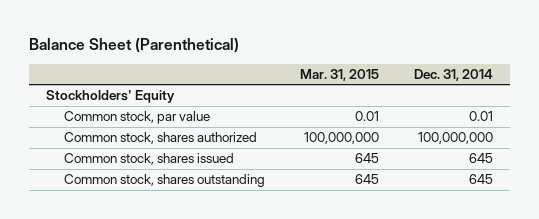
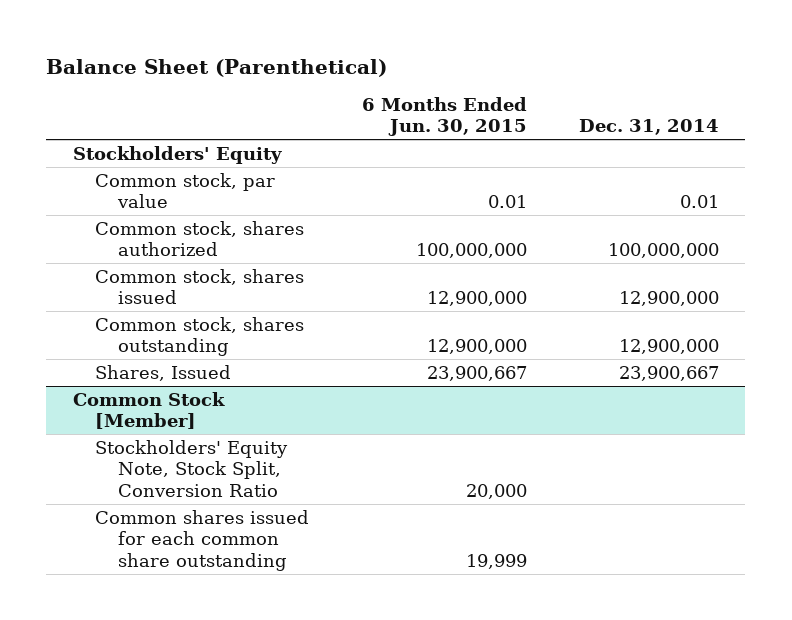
[299,68,379,81] Mar. 31, 2015 -> none
none -> [361,96,527,137] 6 Months Ended Jun. 30, 2015
[468,153,493,164] 645 -> [618,291,719,307] 12,900,000
[468,174,493,185] 645 -> [618,339,719,355] 12,900,000
none -> [95,364,232,381] Shares, Issued
none -> [72,391,225,430] Common Stock [Member]
none -> [95,439,289,497] Stockholders' Equity Note, Stock Split, Conversion Ratio
none -> [95,509,310,571] Common shares issued for each common share outstanding

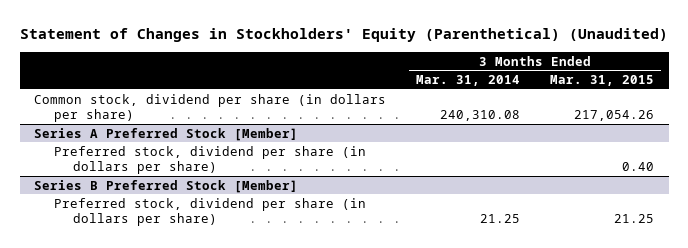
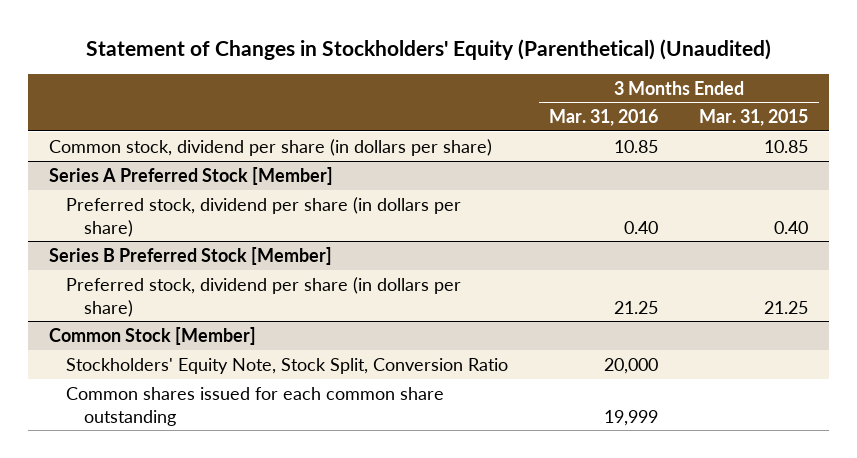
[416,75,521,87] Mar. 31, 2014 -> none
none -> [549,109,659,127] Mar. 31, 2016
[573,110,654,122] 217,054.26 -> [764,139,809,153] 10.85
none -> [48,326,256,345] Common Stock [Member]
none -> [66,357,509,374] Stockholders' Equity Note, Stock Split, Conversion Ratio
none -> [66,386,445,426] Common shares issued for each common share outstanding

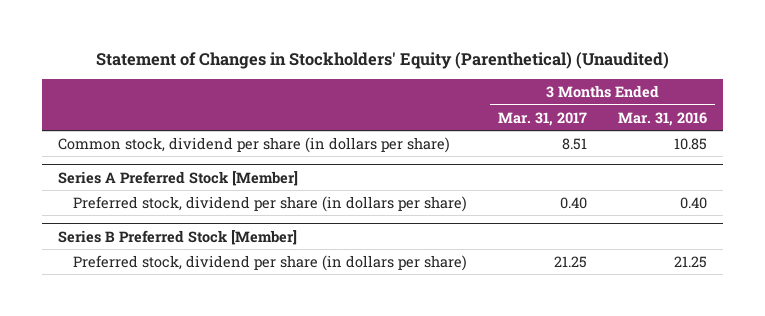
[699,109,809,127] Mar. 31, 2015 -> none
none -> [498,111,588,126] Mar. 31, 2017
[48,326,256,345] Common Stock [Member] -> none
[66,357,509,374] Stockholders' Equity Note, Stock Split, Conversion Ratio -> none
[66,386,445,426] Common shares issued for each common share outstanding -> none

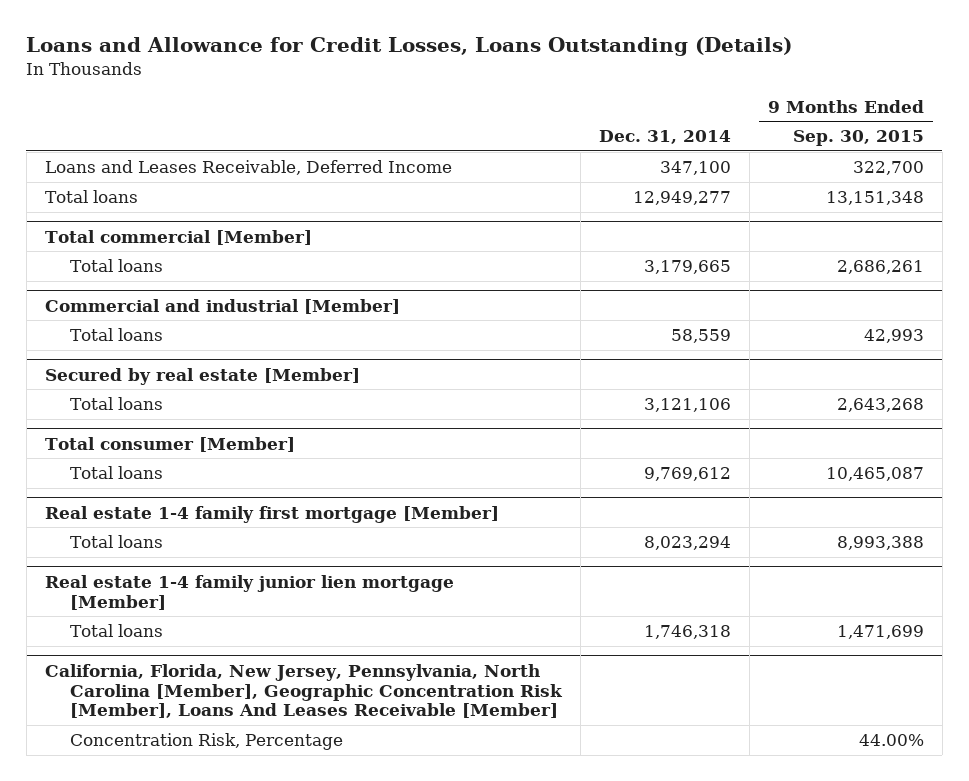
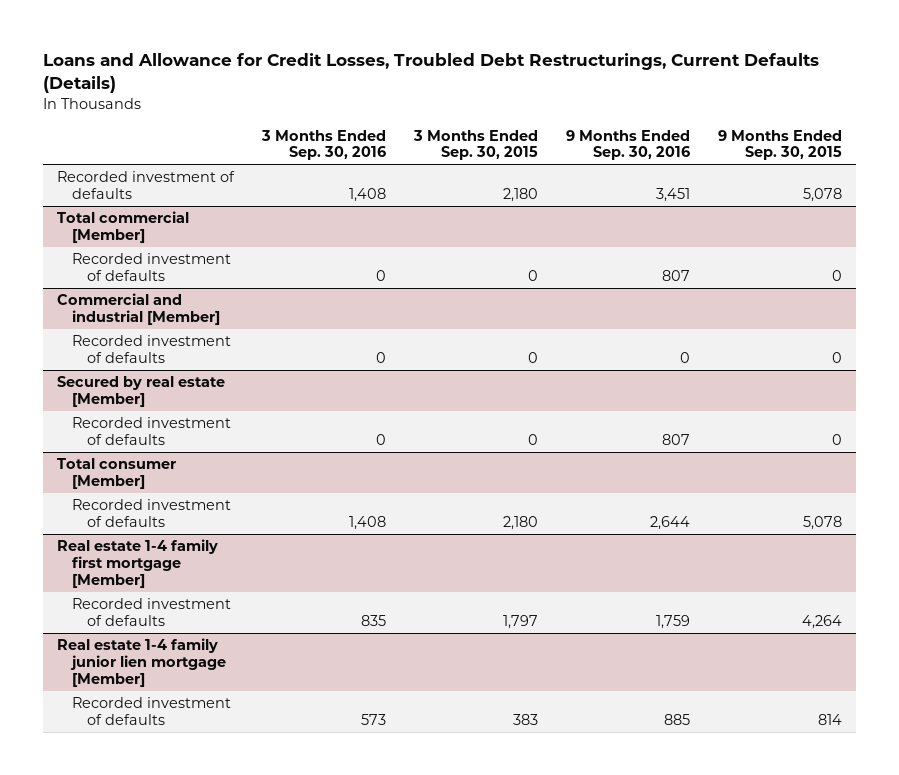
[26,37,793,57] Loans and Allowance for Credit Losses, Loans Outstanding (Details) -> [43,53,820,93] Loans and Allowance for Credit Losses, Troubled Debt Restructurings, Current Defaults (Details)
[599,130,732,145] Dec. 31, 2014 -> none
none -> [261,129,387,161] 3 Months Ended Sep. 30, 2016
none -> [413,129,539,161] 3 Months Ended Sep. 30, 2015
none -> [566,129,691,161] 9 Months Ended Sep. 30, 2016
[44,159,452,175] Loans and Leases Receivable, Deferred Income -> none
[44,189,138,203] Total loans -> none
none -> [57,171,236,200] Recorded investment of defaults
[70,258,164,272] Total loans -> none
none -> [71,253,231,282] Recorded investment of defaults
[70,327,164,341] Total loans -> none
none -> [71,335,231,364] Recorded investment of defaults
[70,396,164,410] Total loans -> none
none -> [71,417,231,446] Recorded investment of defaults
[70,465,164,479] Total loans -> none
none -> [71,499,231,528] Recorded investment of defaults
[70,534,164,548] Total loans -> none
none -> [71,598,231,627] Recorded investment of defaults
[70,623,164,637] Total loans -> none
[44,663,564,719] California, Florida, New Jersey, Pennsylvania, North Carolina [Member], Geographic Concentration Risk [Member], Loans And Leases Receivable [Member] -> none
[70,732,344,750] Concentration Risk, Percentage -> none
none -> [71,697,231,726] Recorded investment of defaults

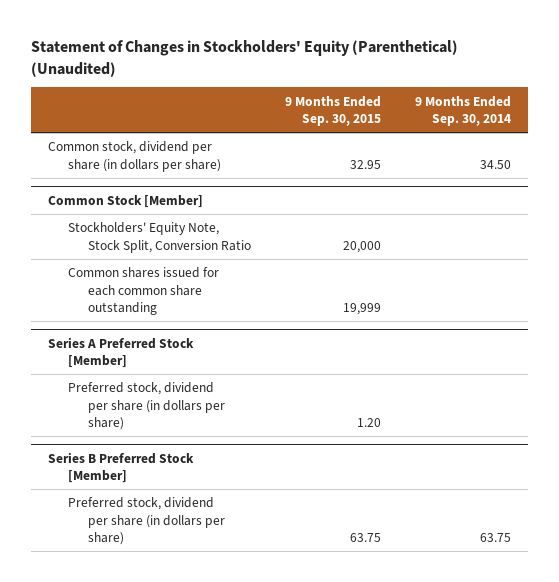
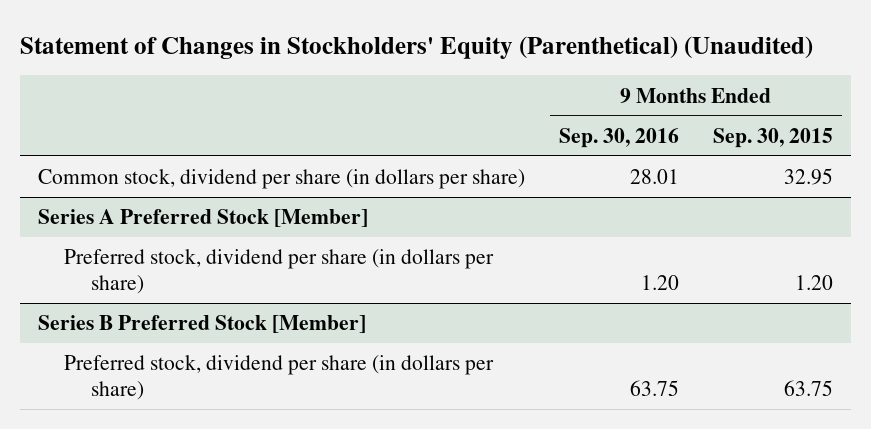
[415,95,512,127] 9 Months Ended Sep. 30, 2014 -> none
none -> [558,127,679,148] Sep. 30, 2016
[48,194,204,208] Common Stock [Member] -> none
[68,222,251,253] Stockholders' Equity Note, Stock Split, Conversion Ratio -> none
[68,267,220,315] Common shares issued for each common share outstanding -> none

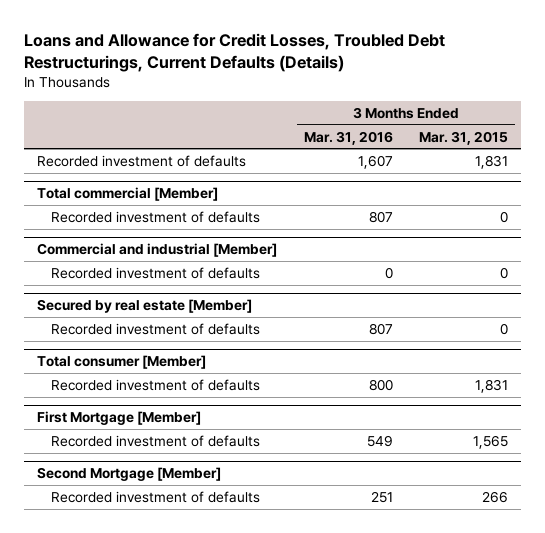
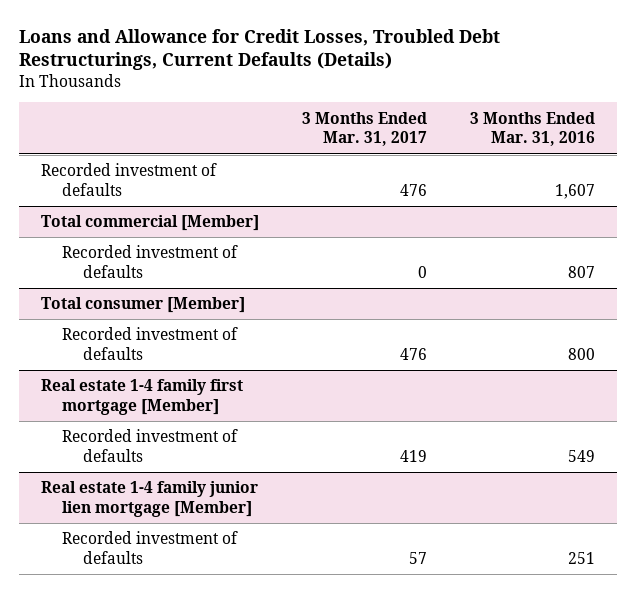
[419,130,509,145] Mar. 31, 2015 -> none
none -> [301,111,427,147] 3 Months Ended Mar. 31, 2017
[37,243,278,258] Commercial and industrial [Member] -> none
[50,266,260,279] Recorded investment of defaults -> none
[37,299,253,314] Secured by real estate [Member] -> none
[50,322,260,335] Recorded investment of defaults -> none
[37,411,202,426] First Mortgage [Member] -> [40,379,243,415] Real estate 1-4 family first mortgage [Member]
[37,467,222,482] Second Mortgage [Member] -> [40,481,258,517] Real estate 1-4 family junior lien mortgage [Member]

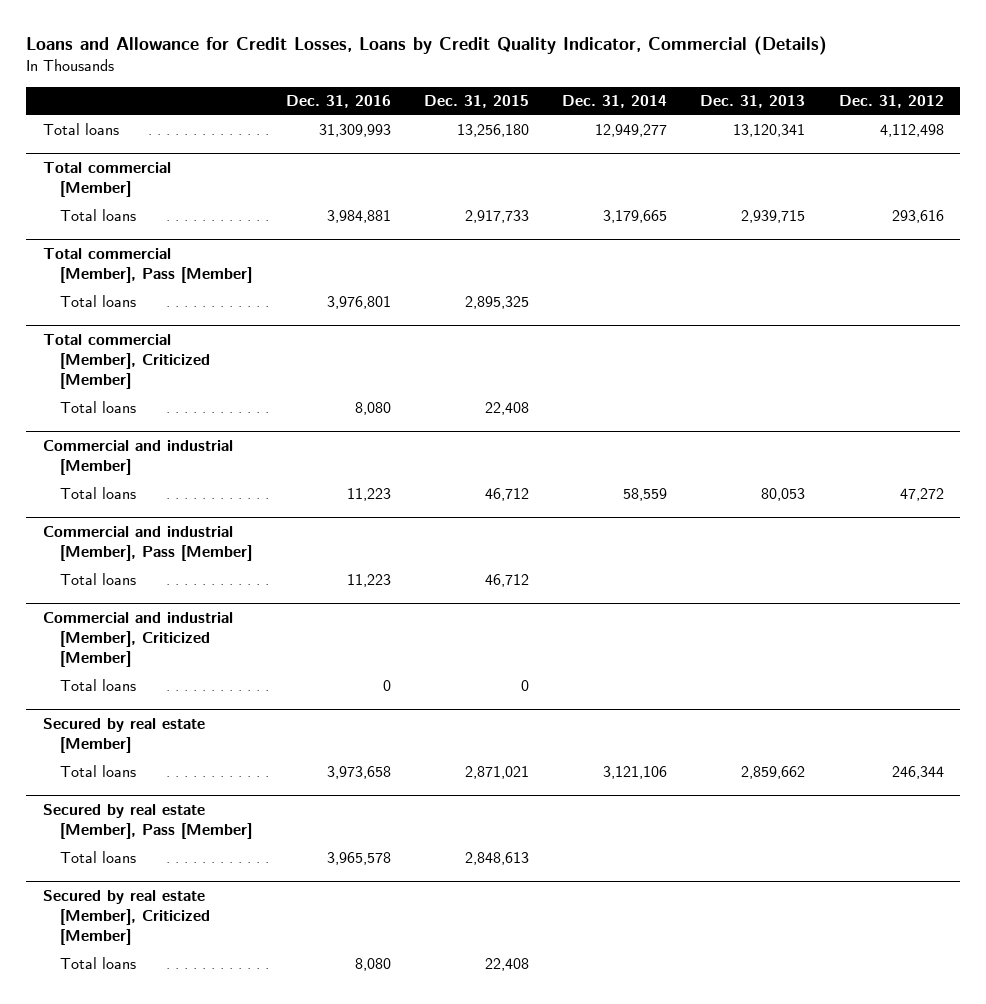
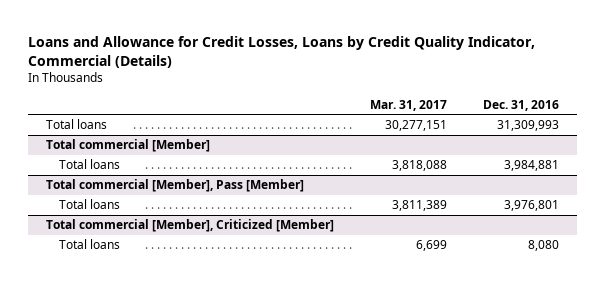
[423,95,529,109] Dec. 31, 2015 -> none
[562,95,668,109] Dec. 31, 2014 -> none
[700,95,806,109] Dec. 31, 2013 -> none
[838,95,944,109] Dec. 31, 2012 -> none
none -> [369,99,447,111] Mar. 31, 2017
[42,440,233,476] Commercial and industrial [Member] -> none
[60,487,137,500] Total loans -> none
[42,526,253,562] Commercial and industrial [Member], Pass [Member] -> none
[60,573,137,586] Total loans -> none
[42,612,233,668] Commercial and industrial [Member], Criticized [Member] -> none
[60,679,137,692] Total loans -> none
[42,718,205,754] Secured by real estate [Member] -> none
[60,765,137,778] Total loans -> none
[42,804,253,840] Secured by real estate [Member], Pass [Member] -> none
[60,851,137,864] Total loans -> none
[42,890,211,946] Secured by real estate [Member], Criticized [Member] -> none
[60,957,137,970] Total loans -> none

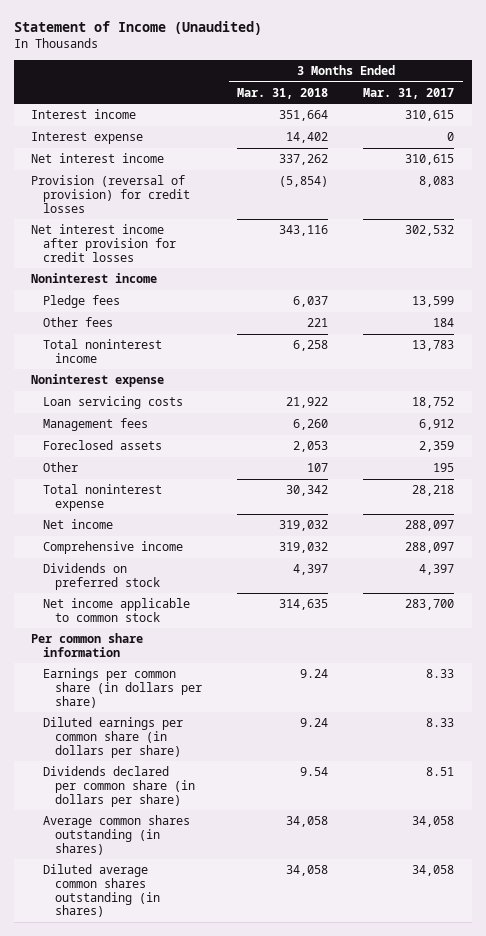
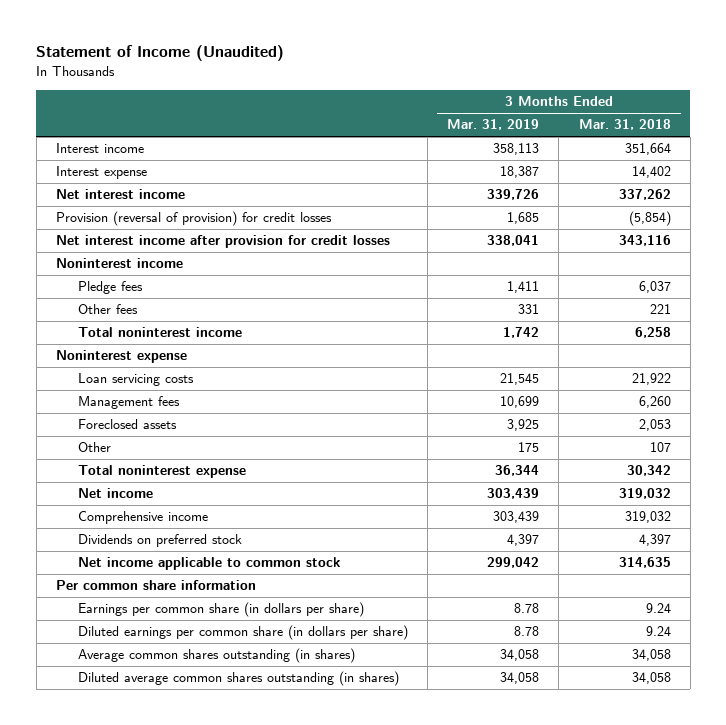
[363,87,455,99] Mar. 31, 2017 -> none
none -> [447,119,540,131] Mar. 31, 2019
[43,766,196,807] Dividends declared per common share (in dollars per share) -> none

